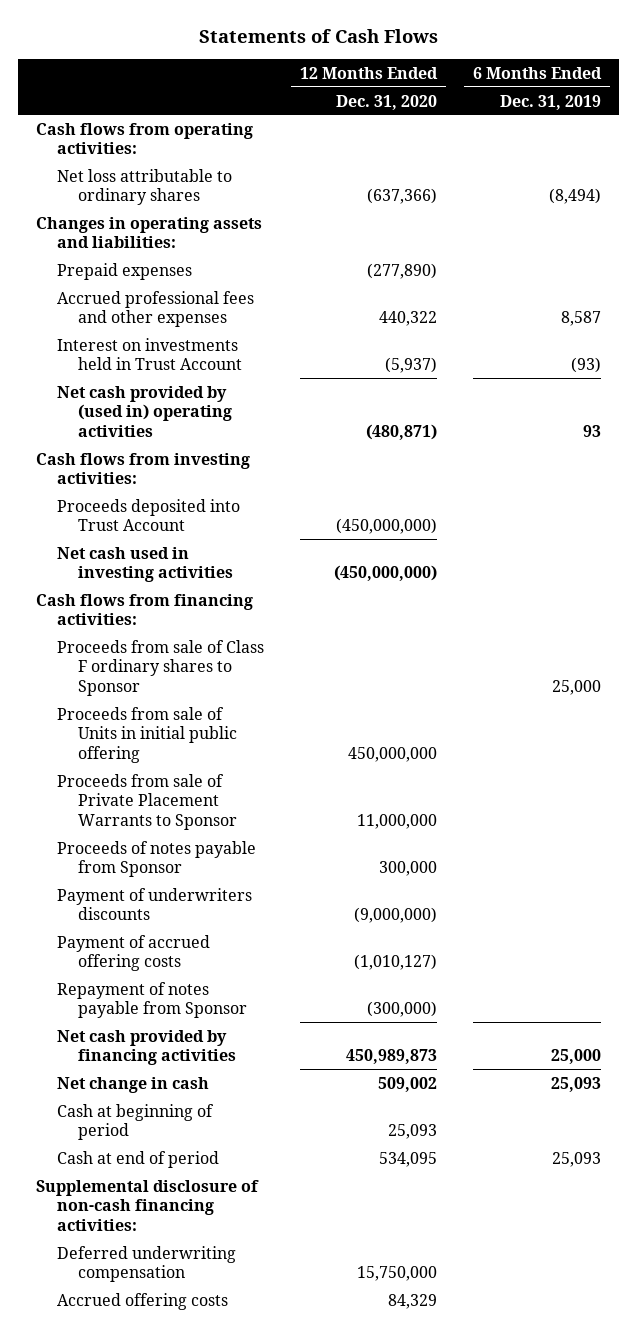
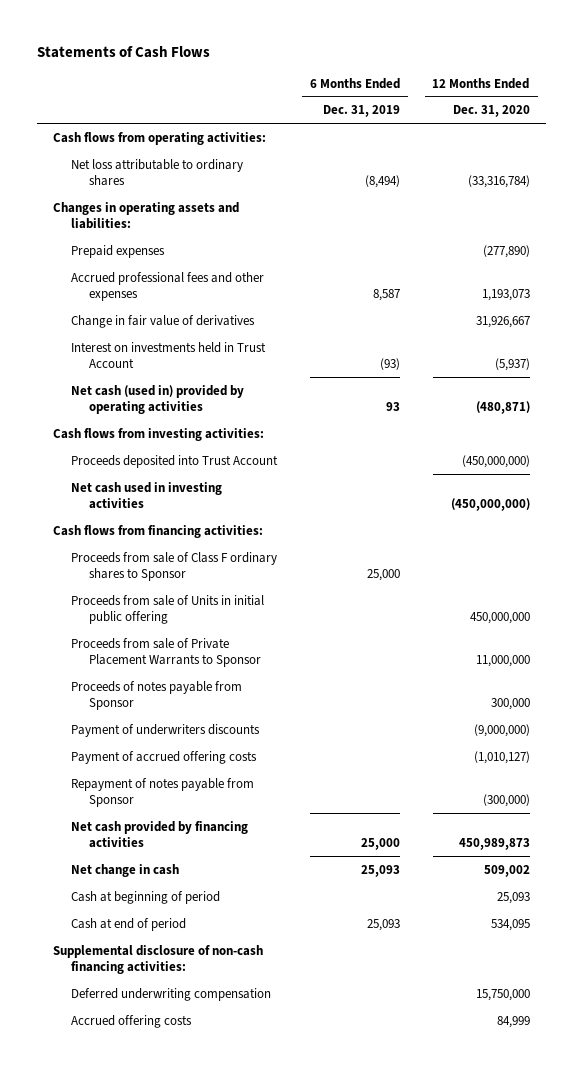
[367,188,438,205] (637,366) -> [467,175,530,189] (33,316,784)
[379,311,438,327] 440,322 -> [481,289,530,302] 1,193,073
none -> [71,314,256,328] Change in fair value of derivatives
[56,385,232,438] Net cash provided by (used in) operating activities -> [71,384,245,415] Net cash (used in) provided by operating activities
[388,1293,438,1309] 84,329 -> [496,1015,530,1028] 84,999

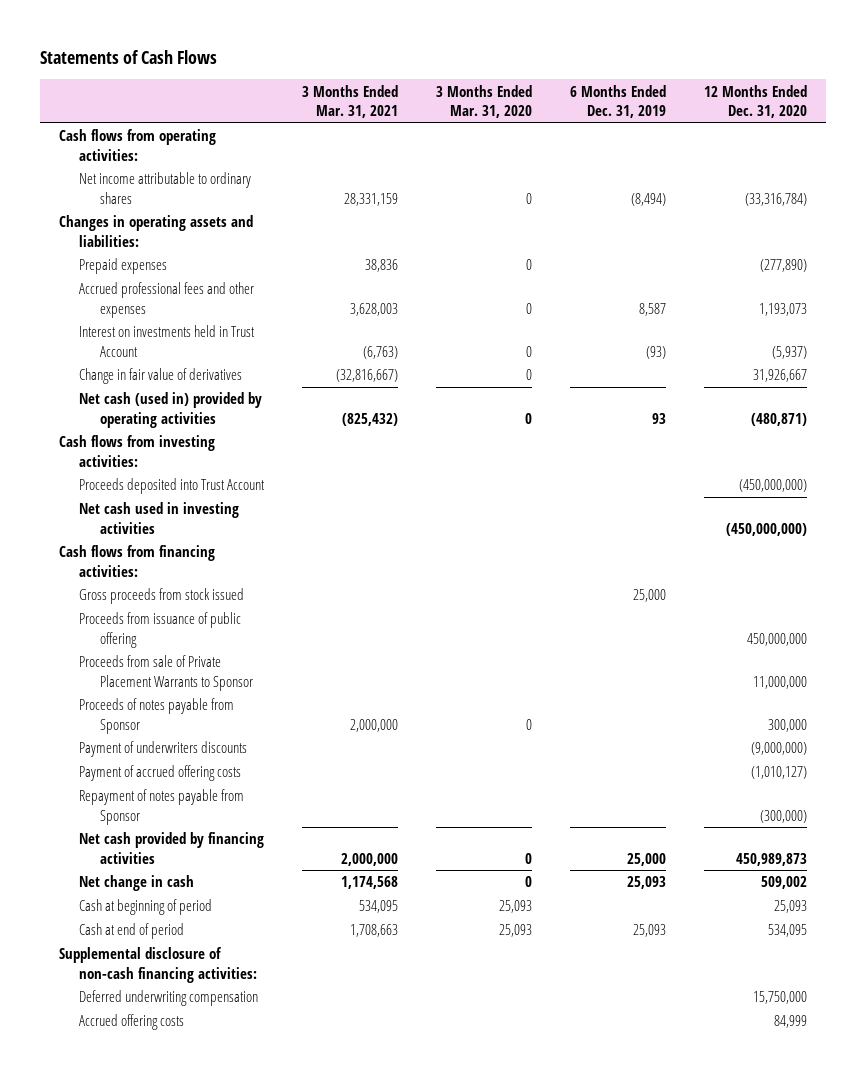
none -> [302,84,399,118] 3 Months Ended Mar. 31, 2021
none -> [436,84,533,118] 3 Months Ended Mar. 31, 2020
[71,158,244,187] Net loss attributable to ordinary shares -> [79,172,252,204] Net income attributable to ordinary shares
[71,314,256,328] Change in fair value of derivatives -> [79,368,243,385] Change in fair value of derivatives
[71,551,278,582] Proceeds from sale of Class F ordinary shares to Sponsor -> [79,588,245,605] Gross proceeds from stock issued
[71,594,265,625] Proceeds from sale of Units in initial public offering -> [79,612,242,648] Proceeds from issuance of public offering

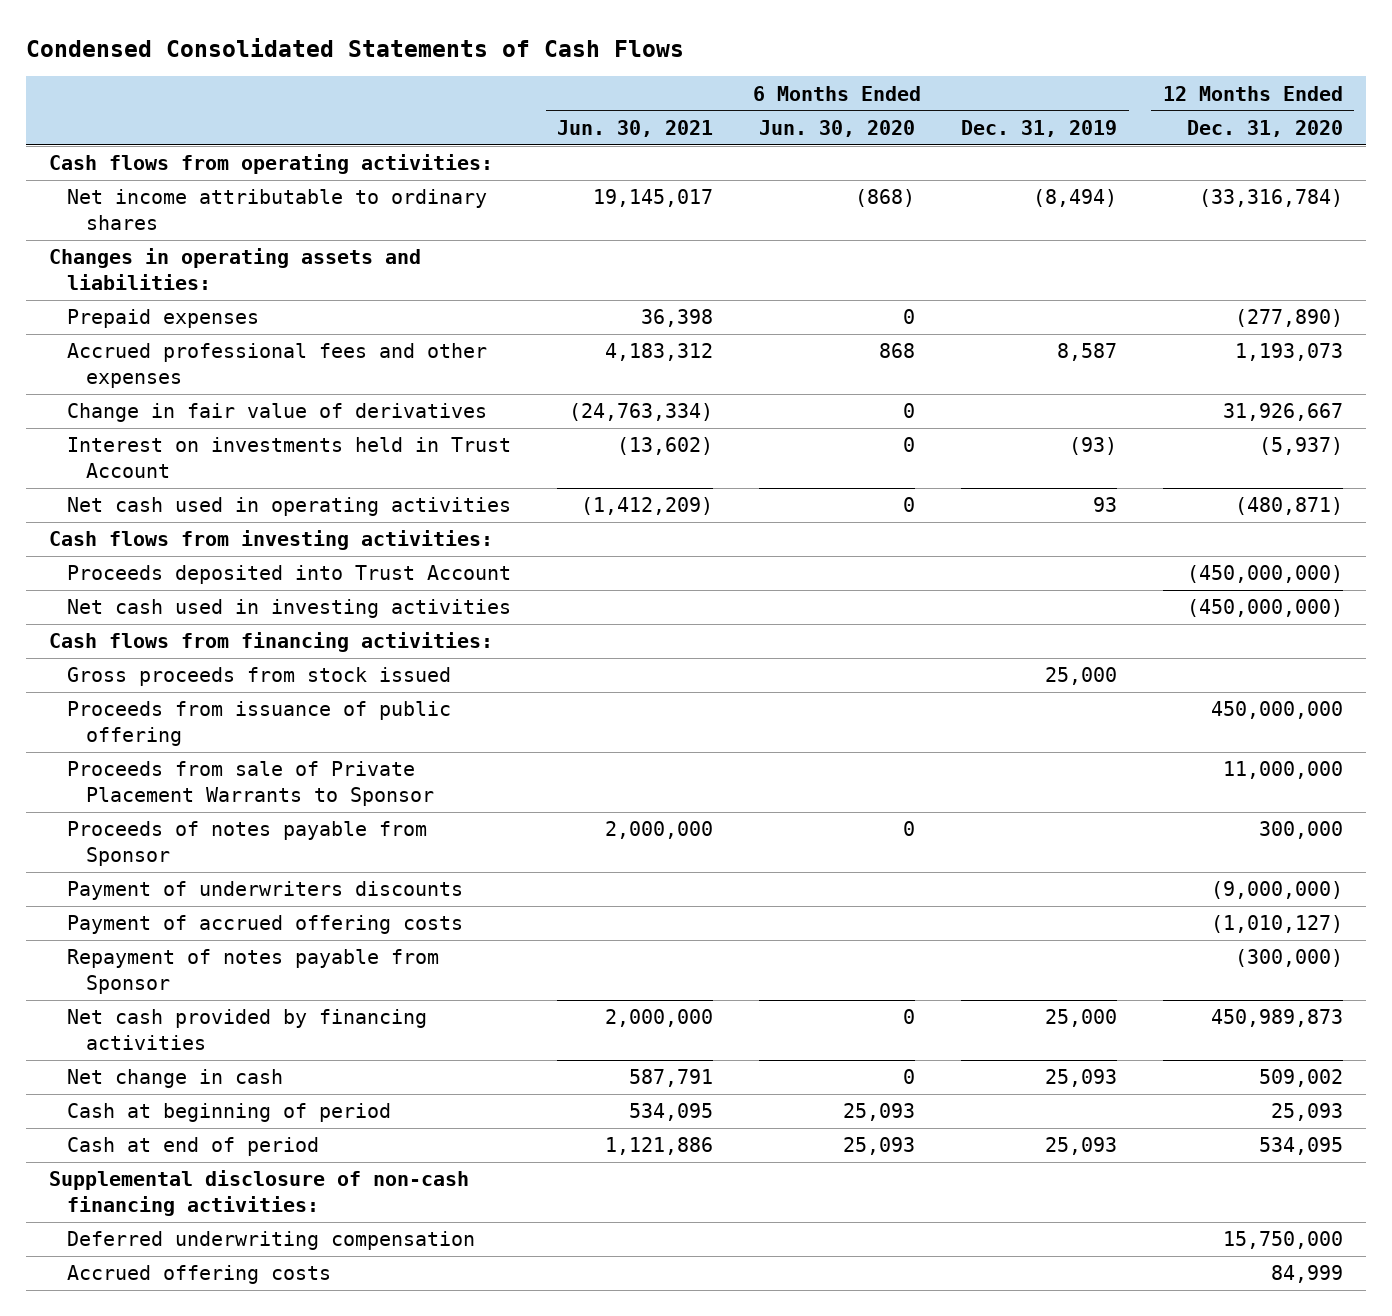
[40,49,218,64] Statements of Cash Flows -> [25,37,684,57] Condensed Consolidated Statements of Cash Flows
[302,84,399,118] 3 Months Ended Mar. 31, 2021 -> none
[436,84,533,118] 3 Months Ended Mar. 31, 2020 -> none
none -> [557,119,714,137] Jun. 30, 2021
none -> [759,119,916,137] Jun. 30, 2020
[79,325,256,357] Interest on investments held in Trust Account -> [67,437,512,478] Interest on investments held in Trust Account
[79,392,263,428] Net cash (used in) provided by operating activities -> [67,497,512,517] Net cash used in operating activities

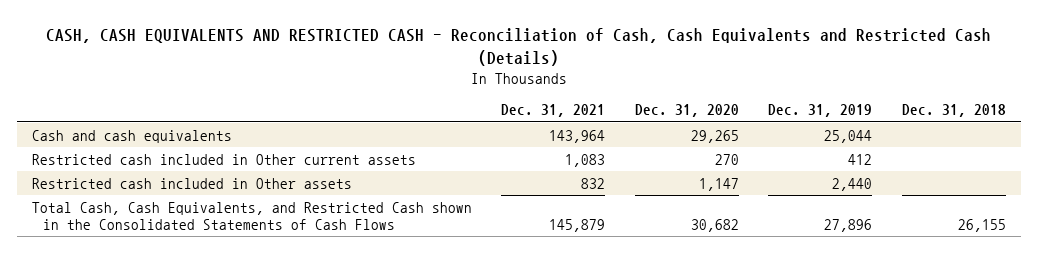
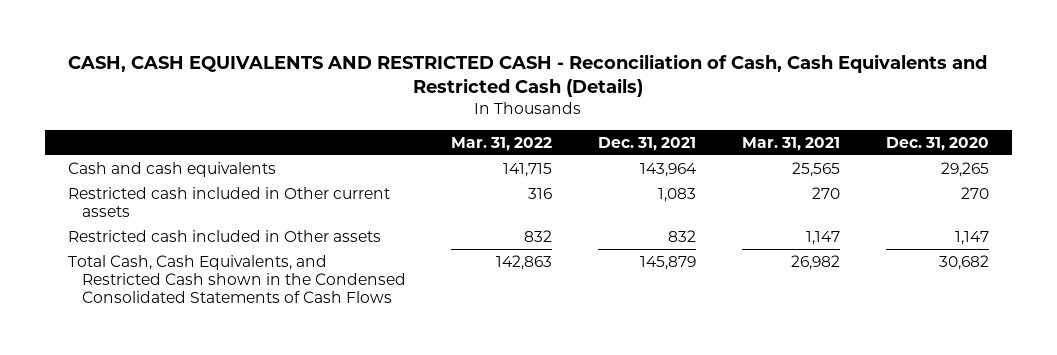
[768,104,873,118] Dec. 31, 2019 -> none
[901,104,1006,118] Dec. 31, 2018 -> none
none -> [451,136,553,151] Mar. 31, 2022
none -> [741,136,840,151] Mar. 31, 2021
[31,201,472,231] Total Cash, Cash Equivalents, and Restricted Cash shown in the Consolidated Statements of Cash Flows -> [67,254,406,304] Total Cash, Cash Equivalents, and Restricted Cash shown in the Condensed Consolidated Statements of Cash Flows

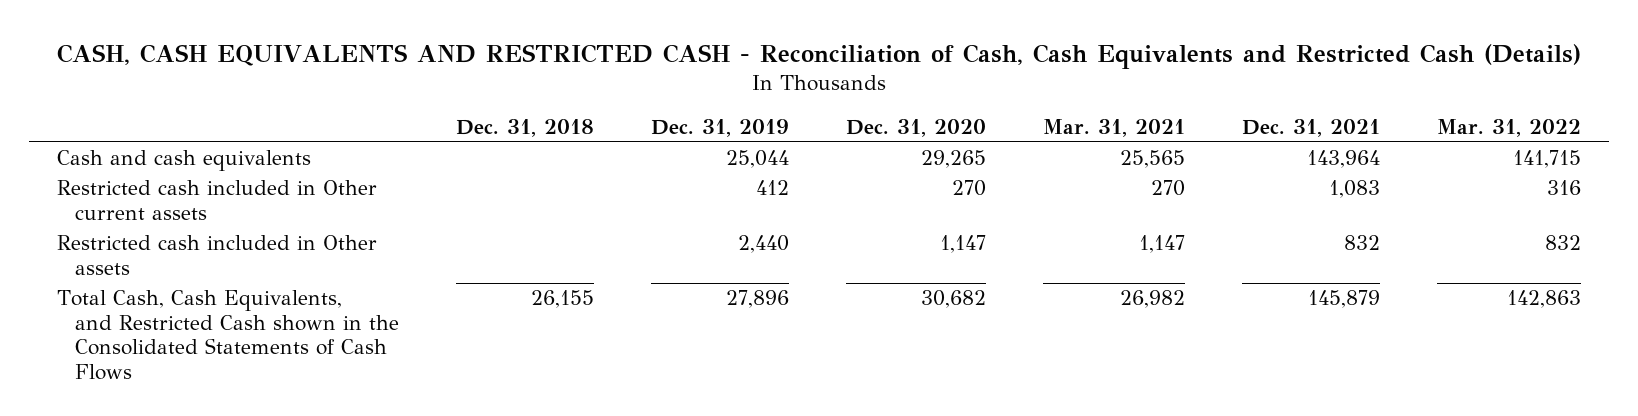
none -> [455,118,594,137] Dec. 31, 2018
none -> [650,118,789,137] Dec. 31, 2019
[67,254,406,304] Total Cash, Cash Equivalents, and Restricted Cash shown in the Condensed Consolidated Statements of Cash Flows -> [57,290,399,380] Total Cash, Cash Equivalents, and Restricted Cash shown in the Consolidated Statements of Cash Flows

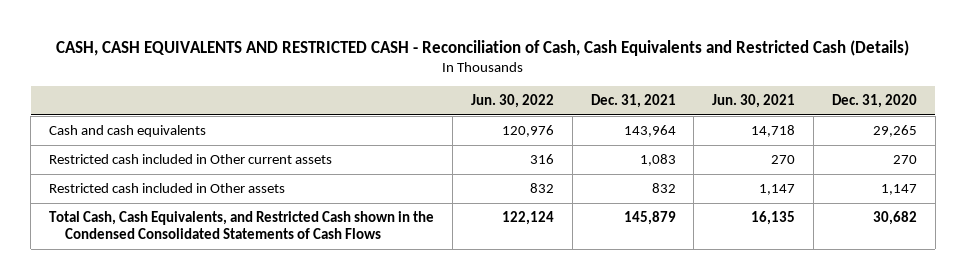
[455,118,594,137] Dec. 31, 2018 -> none
[650,118,789,137] Dec. 31, 2019 -> none
[1042,118,1185,137] Mar. 31, 2021 -> none
[1436,118,1581,137] Mar. 31, 2022 -> none
none -> [470,94,554,109] Jun. 30, 2022
none -> [712,94,796,109] Jun. 30, 2021
[57,290,399,380] Total Cash, Cash Equivalents, and Restricted Cash shown in the Consolidated Statements of Cash Flows -> [49,210,435,240] Total Cash, Cash Equivalents, and Restricted Cash shown in the Condensed Consolidated Statements of Cash Flows

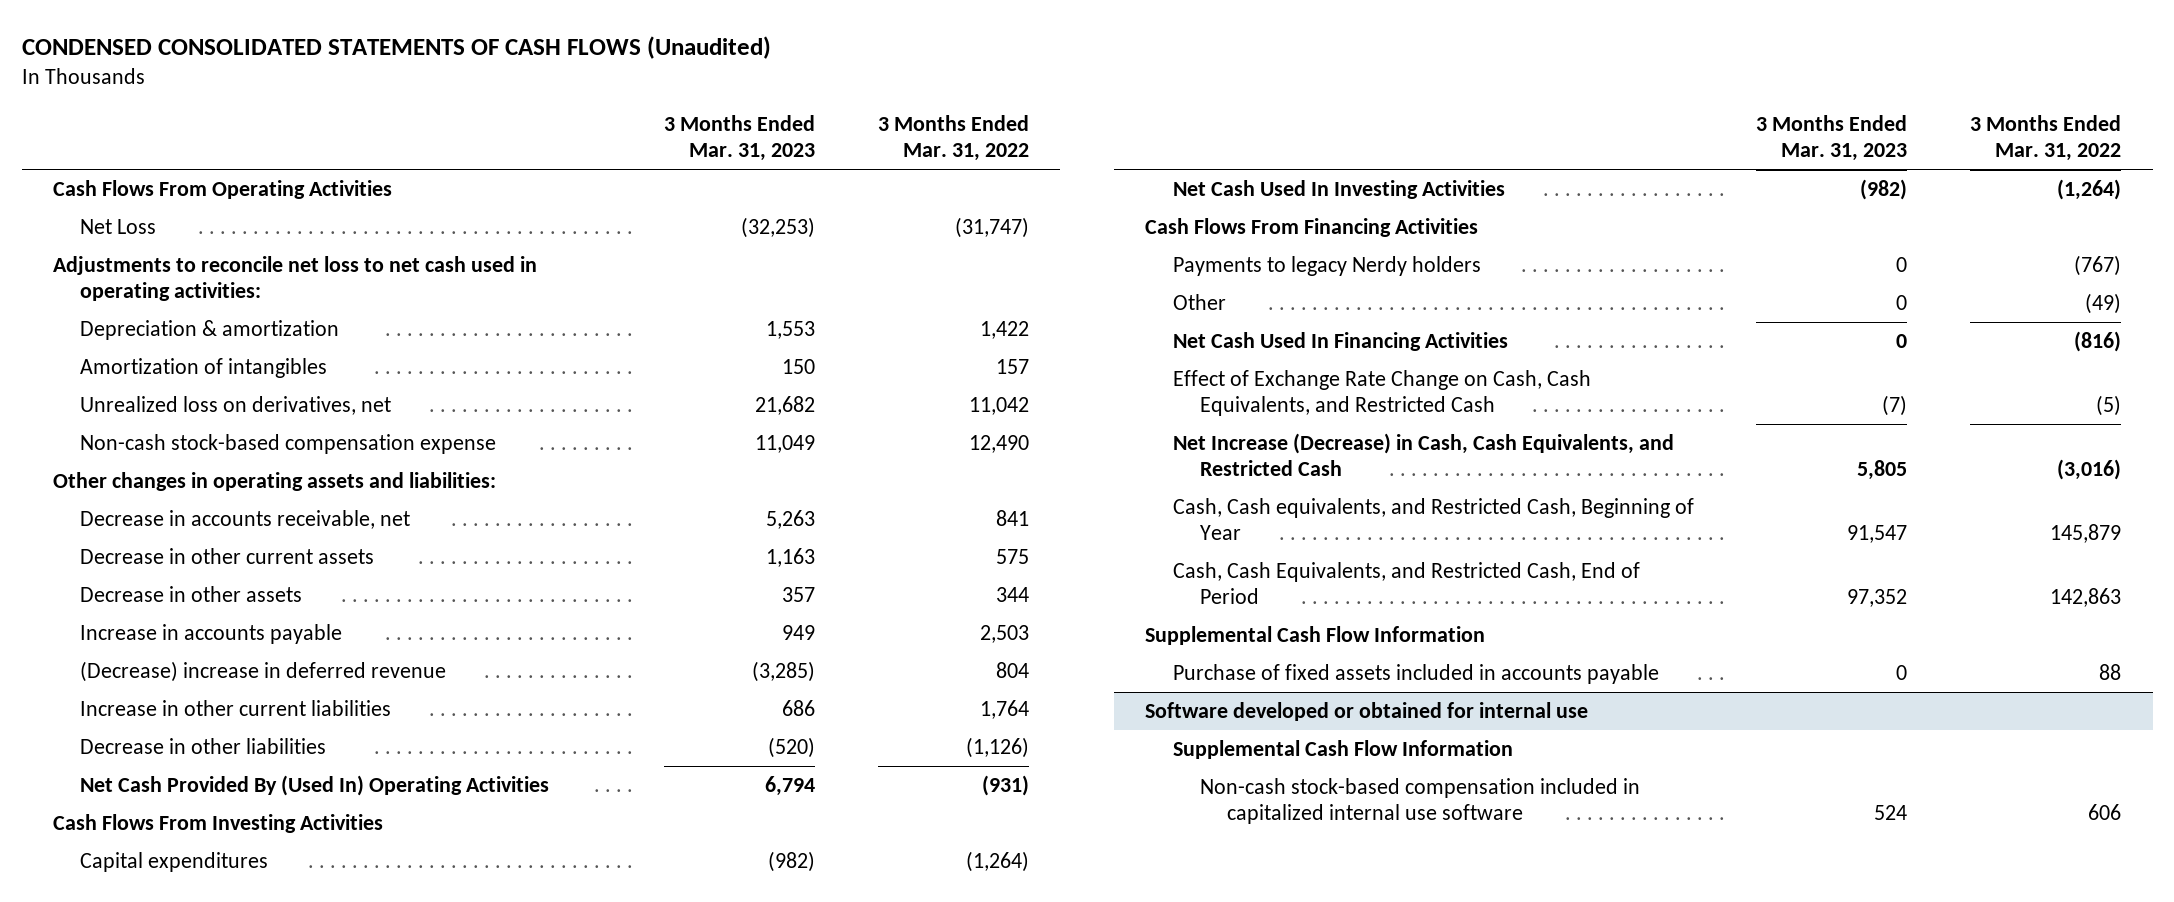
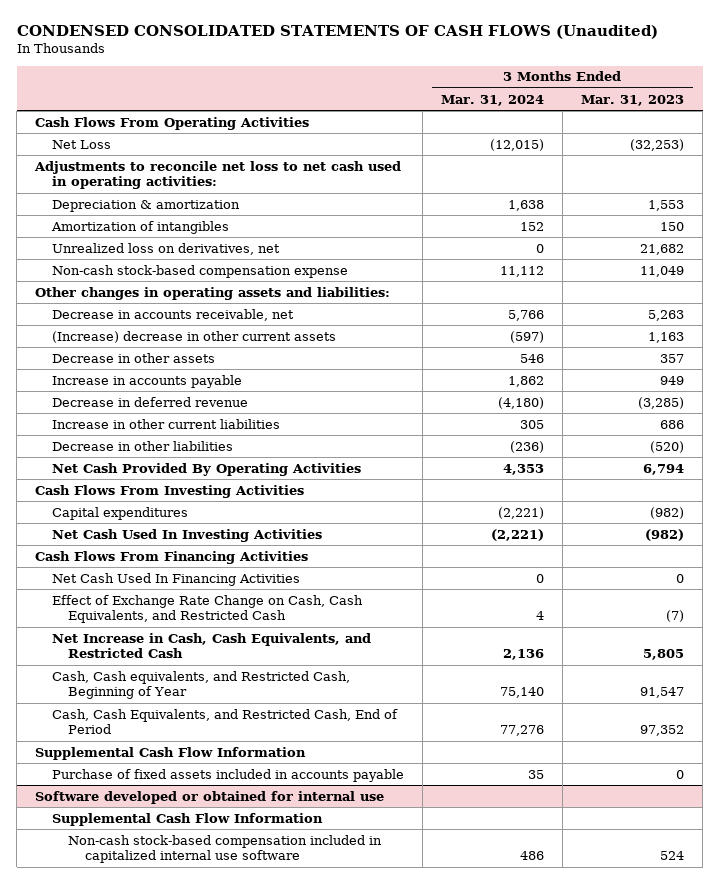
[878,115,1030,161] 3 Months Ended Mar. 31, 2022 -> none
none -> [440,94,544,106] Mar. 31, 2024
[80,548,375,565] Decrease in other current assets -> [51,330,336,343] (Increase) decrease in other current assets
[80,661,447,683] (Decrease) increase in deferred revenue -> [51,396,248,407] Decrease in deferred revenue
[80,775,550,797] Net Cash Provided By (Used In) Operating Activities -> [51,462,361,476] Net Cash Provided By Operating Activities
[1172,256,1481,277] Payments to legacy Nerdy holders -> none
[1172,294,1226,311] Other -> none
[1172,433,1674,476] Net Increase (Decrease) in Cash, Cash Equivalents, and Restricted Cash -> [51,632,371,659] Net Increase in Cash, Cash Equivalents, and Restricted Cash

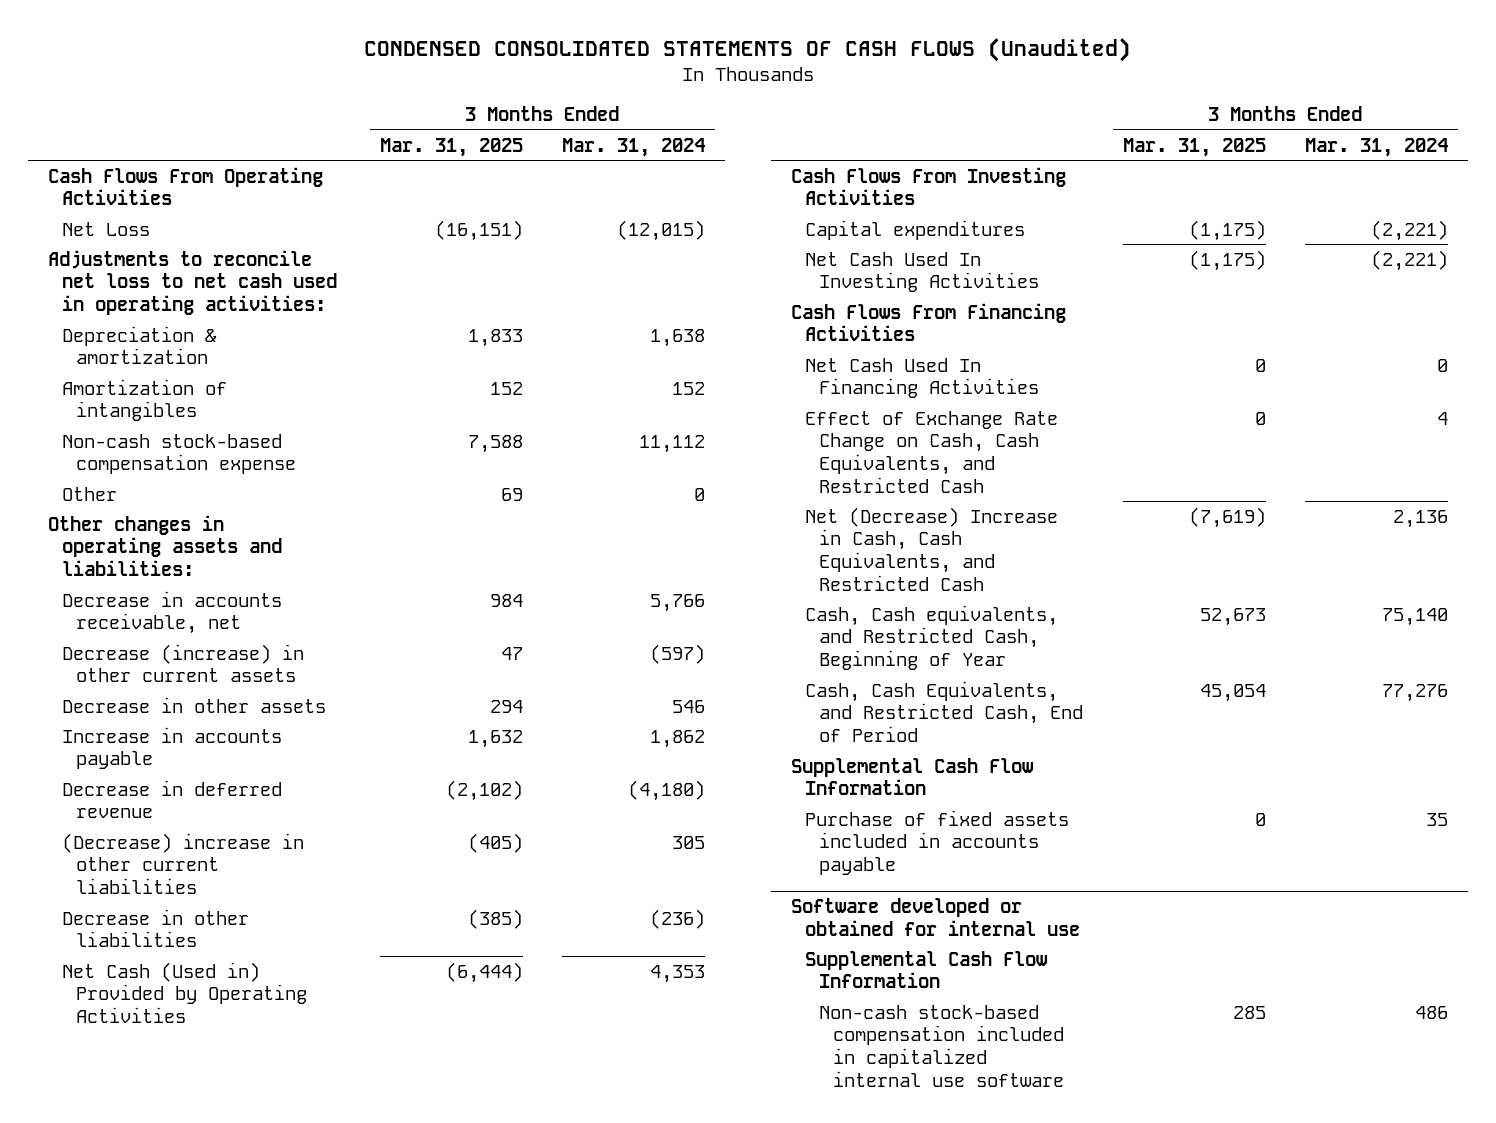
[581,94,685,106] Mar. 31, 2023 -> none
none -> [379,137,523,157] Mar. 31, 2025
[51,242,280,255] Unrealized loss on derivatives, net -> none
none -> [61,486,117,501] Other
[51,330,336,343] (Increase) decrease in other current assets -> [61,643,304,683] Decrease (increase) in other current assets
[51,418,280,429] Increase in other current liabilities -> [61,832,304,894] (Decrease) increase in other current liabilities
[51,462,361,476] Net Cash Provided By Operating Activities -> [61,961,307,1023] Net Cash (Used in) Provided by Operating Activities
[51,632,371,659] Net Increase in Cash, Cash Equivalents, and Restricted Cash -> [804,506,1058,591] Net (Decrease) Increase in Cash, Cash Equivalents, and Restricted Cash

